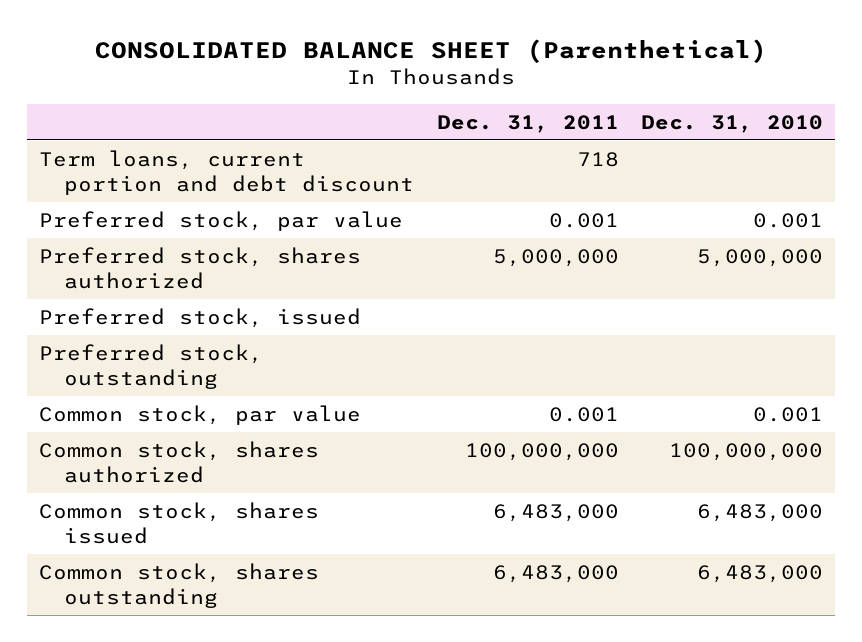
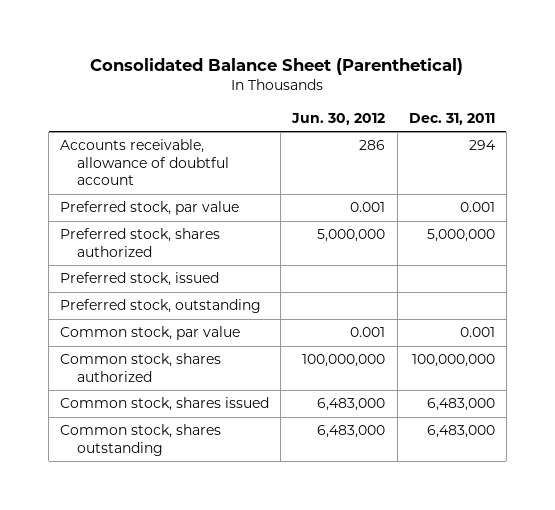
[94,38,767,63] CONSOLIDATED BALANCE SHEET (Parenthetical) -> [90,57,464,75] Consolidated Balance Sheet (Parenthetical)
[641,114,824,133] Dec. 31, 2010 -> none
none -> [291,112,386,125] Jun. 30, 2012
[38,149,414,195] Term loans, current portion and debt discount -> none
none -> [60,139,230,186] Accounts receivable, allowance of doubtful account

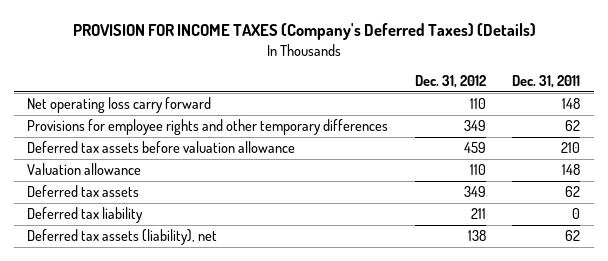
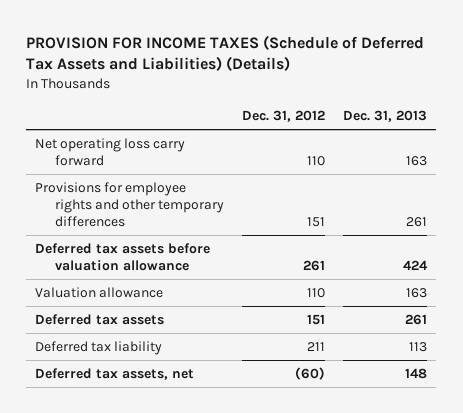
[72,23,536,41] PROVISION FOR INCOME TAXES (Company's Deferred Taxes) (Details) -> [26,34,425,72] PROVISION FOR INCOME TAXES (Schedule of Deferred Tax Assets and Liabilities) (Details)
[512,75,581,89] Dec. 31, 2011 -> none
none -> [343,109,428,122] Dec. 31, 2013
[463,120,486,132] 349 -> [307,216,326,227] 151
[463,142,486,154] 459 -> [303,259,326,271] 261
[463,186,486,198] 349 -> [307,313,326,325] 151
[27,229,218,246] Deferred tax assets (liability), net -> [35,367,195,380] Deferred tax assets, net
[467,230,486,242] 138 -> [295,366,326,380] (60)

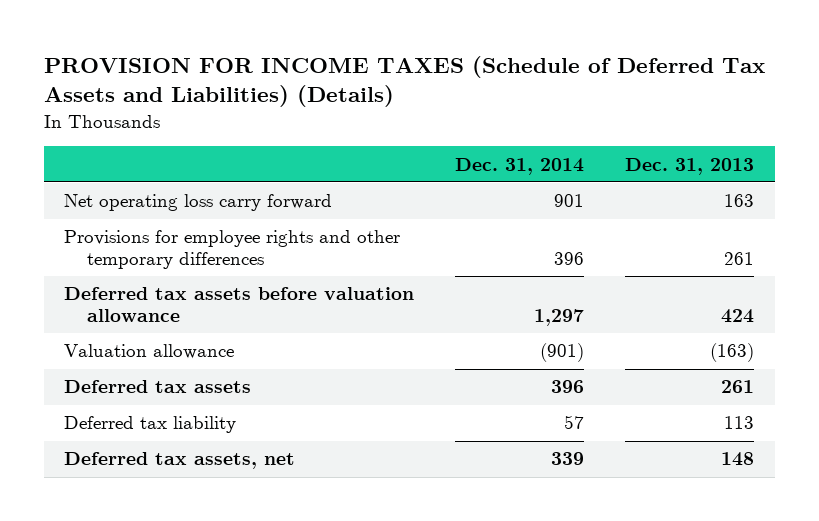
[242,109,326,122] Dec. 31, 2012 -> none
none -> [455,157,585,175] Dec. 31, 2014
[406,287,428,298] 163 -> [710,343,755,363] (163)

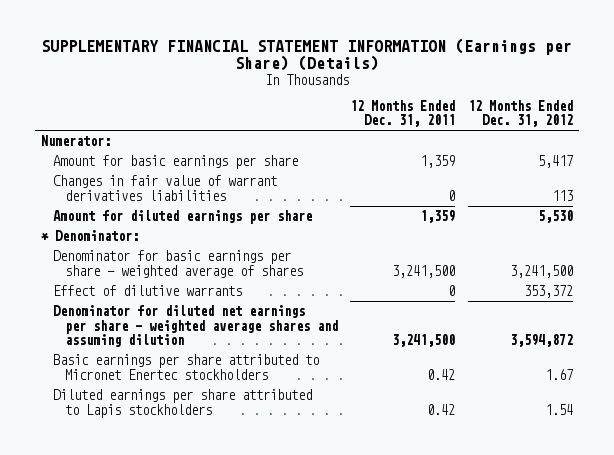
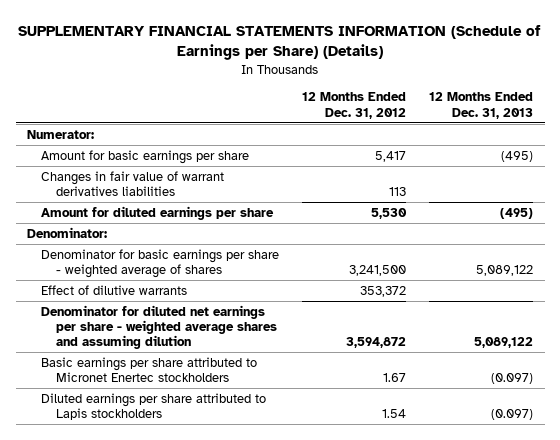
[40,38,572,72] SUPPLEMENTARY FINANCIAL STATEMENT INFORMATION (Earnings per Share) (Details) -> [18,24,542,61] SUPPLEMENTARY FINANCIAL STATEMENTS INFORMATION (Schedule of Earnings per Share) (Details)
[350,99,456,128] 12 Months Ended Dec. 31, 2011 -> none
none -> [429,92,534,119] 12 Months Ended Dec. 31, 2013
[41,230,140,242] * Denominator: -> [27,226,108,238] Denominator:

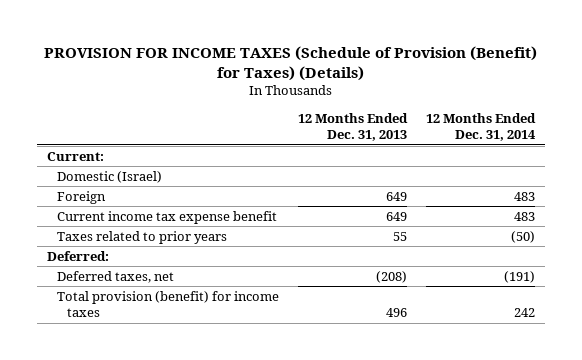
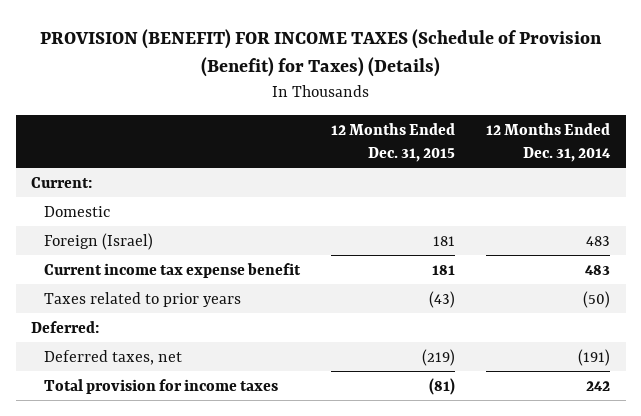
[44,45,538,81] PROVISION FOR INCOME TAXES (Schedule of Provision (Benefit) for Taxes) (Details) -> [39,28,602,78] PROVISION (BENEFIT) FOR INCOME TAXES (Schedule of Provision (Benefit) for Taxes) (Details)
[298,112,409,142] 12 Months Ended Dec. 31, 2013 -> none
none -> [331,122,456,163] 12 Months Ended Dec. 31, 2015
[57,170,163,183] Domestic (Israel) -> [44,205,111,217] Domestic
[57,190,107,204] Foreign -> [44,232,154,250] Foreign (Israel)
[57,290,280,318] Total provision (benefit) for income taxes -> [44,378,279,394] Total provision for income taxes

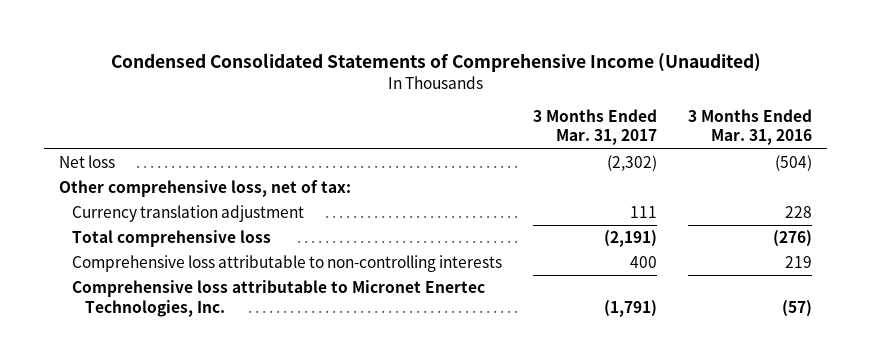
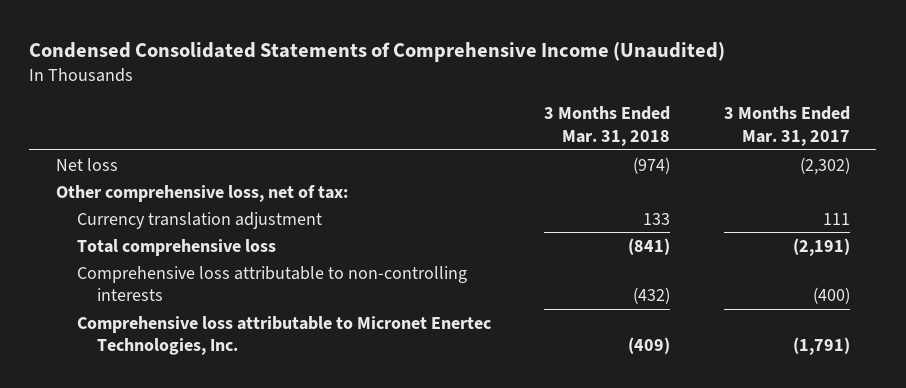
[687,109,812,146] 3 Months Ended Mar. 31, 2016 -> none
none -> [544,106,671,146] 3 Months Ended Mar. 31, 2018
[630,256,658,269] 400 -> [812,287,850,305] (400)

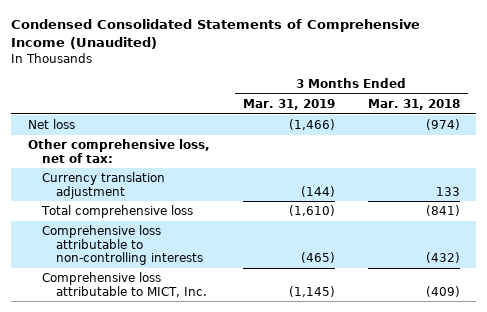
[723,106,850,146] 3 Months Ended Mar. 31, 2017 -> none
none -> [242,98,335,110] Mar. 31, 2019
[76,315,491,356] Comprehensive loss attributable to Micronet Enertec Technologies, Inc. -> [41,272,208,297] Comprehensive loss attributable to MICT, Inc.

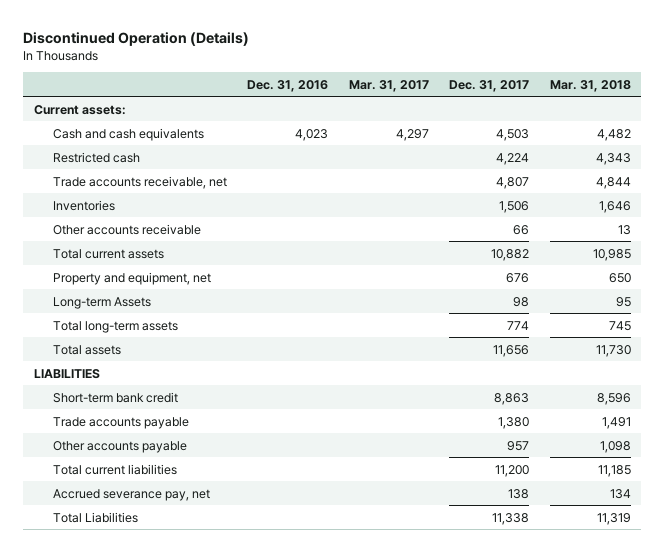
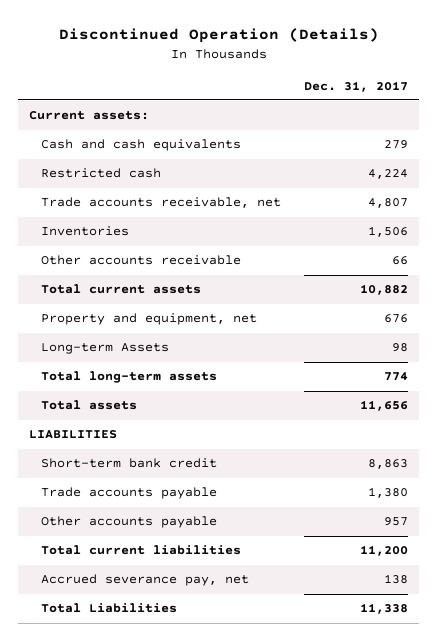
[247,79,329,92] Dec. 31, 2016 -> none
[348,79,429,92] Mar. 31, 2017 -> none
[549,79,631,92] Mar. 31, 2018 -> none
[496,128,530,141] 4,503 -> [383,140,408,150] 279

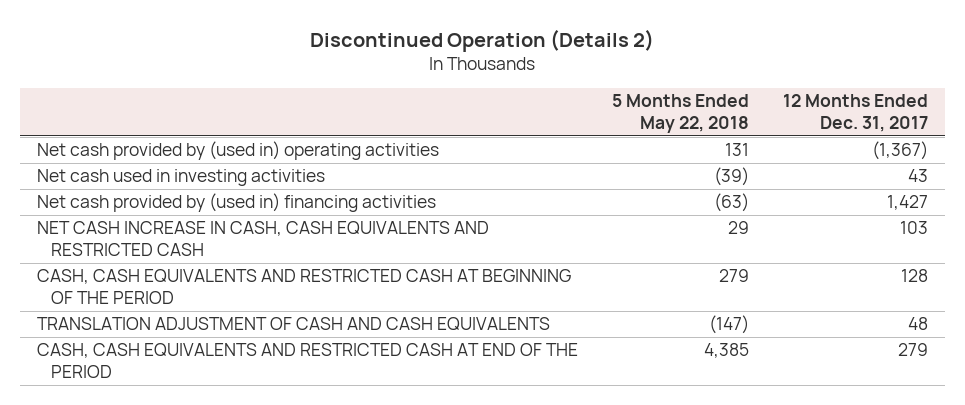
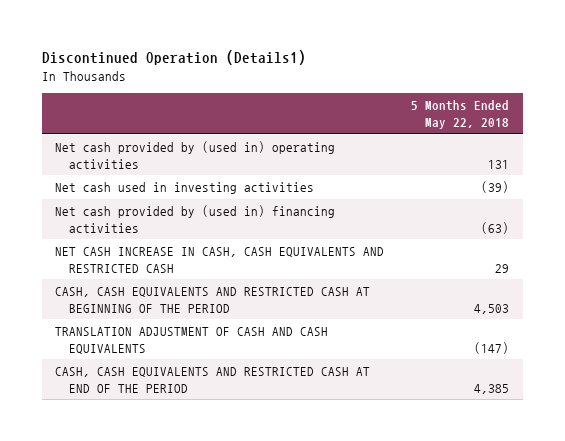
[310,28,655,52] Discontinued Operation (Details 2) -> [41,50,306,66] Discontinued Operation (Details1)
[782,93,928,132] 12 Months Ended Dec. 31, 2017 -> none
[718,269,749,283] 279 -> [474,303,510,314] 4,503

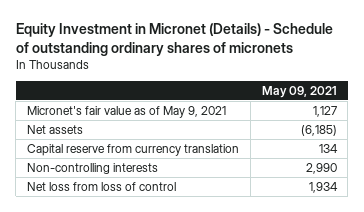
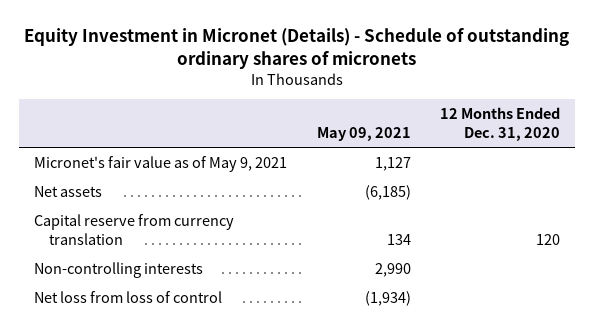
none -> [440,107,561,141] 12 Months Ended Dec. 31, 2020
[308,181,338,193] 1,934 -> [364,290,411,306] (1,934)

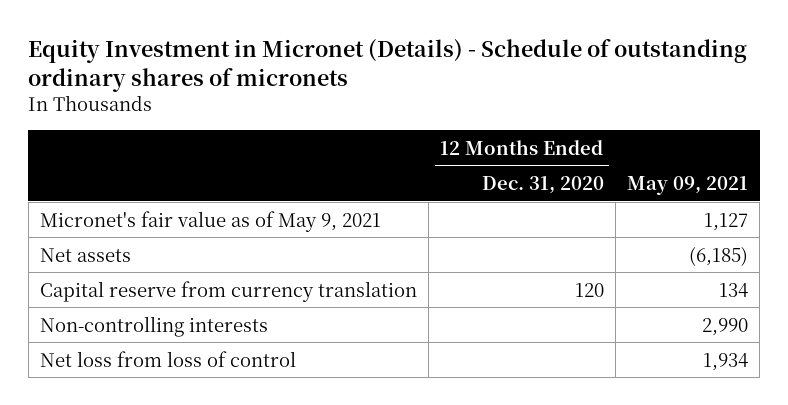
[364,290,411,306] (1,934) -> [703,352,749,371] 1,934

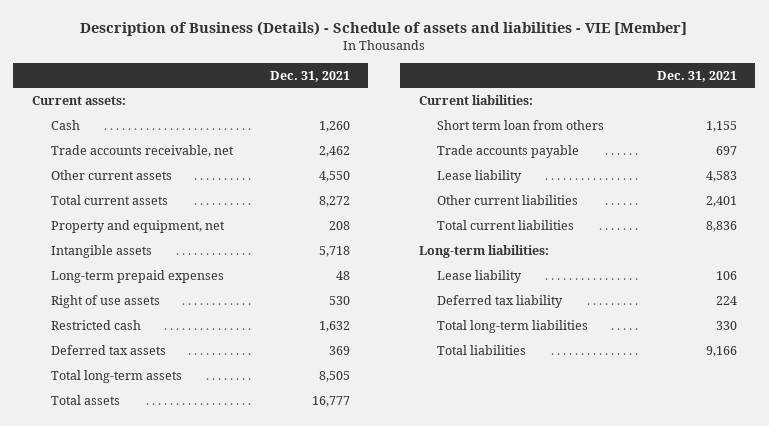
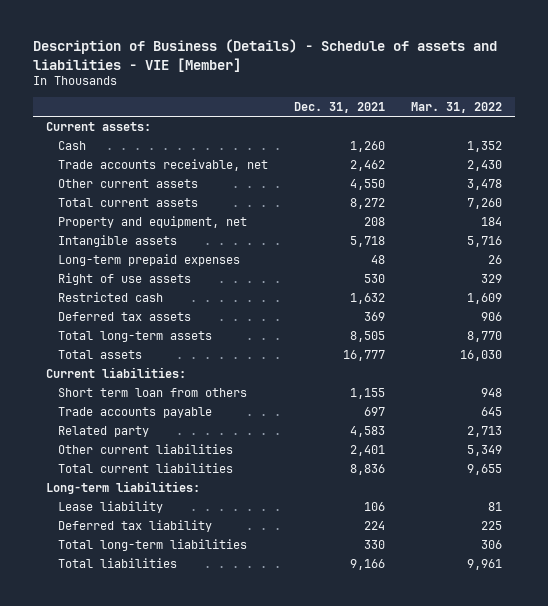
none -> [411,101,503,113] Mar. 31, 2022
[437,169,523,183] Lease liability -> [58,425,150,437] Related party

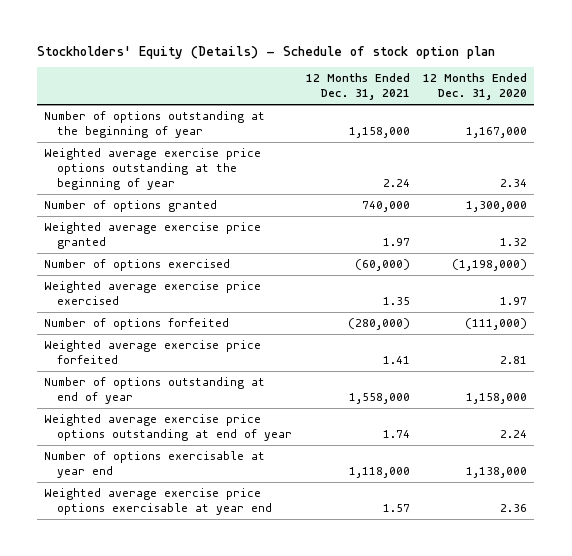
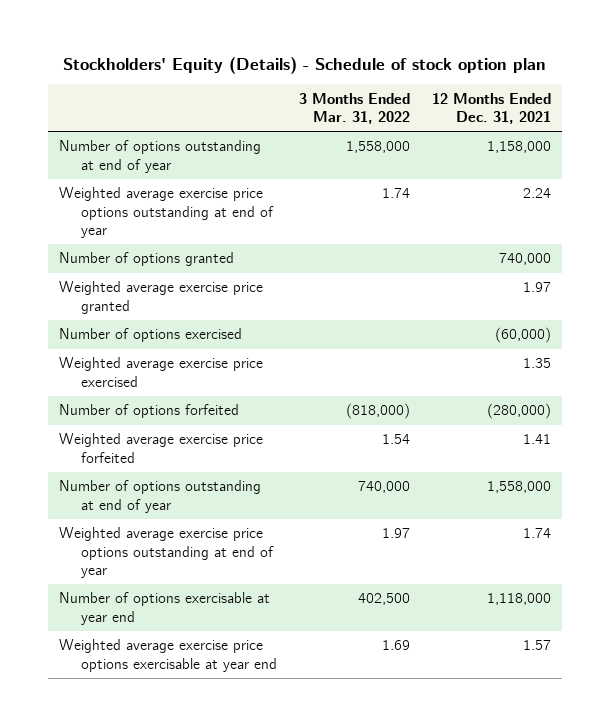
[423,73,528,101] 12 Months Ended Dec. 31, 2020 -> none
none -> [298,92,410,124] 3 Months Ended Mar. 31, 2022
[44,111,266,139] Number of options outstanding at the beginning of year -> [58,140,261,173] Number of options outstanding at end of year
[44,148,262,191] Weighted average exercise price options outstanding at the beginning of year -> [58,187,274,238] Weighted average exercise price options outstanding at end of year

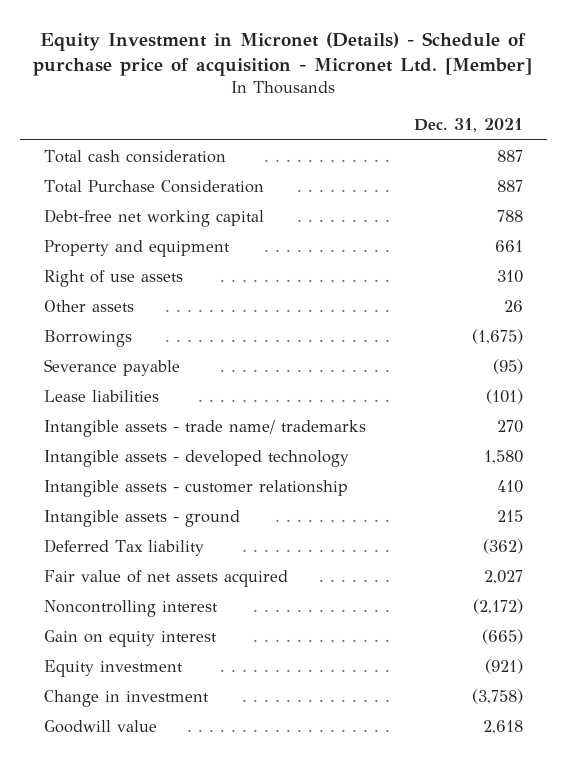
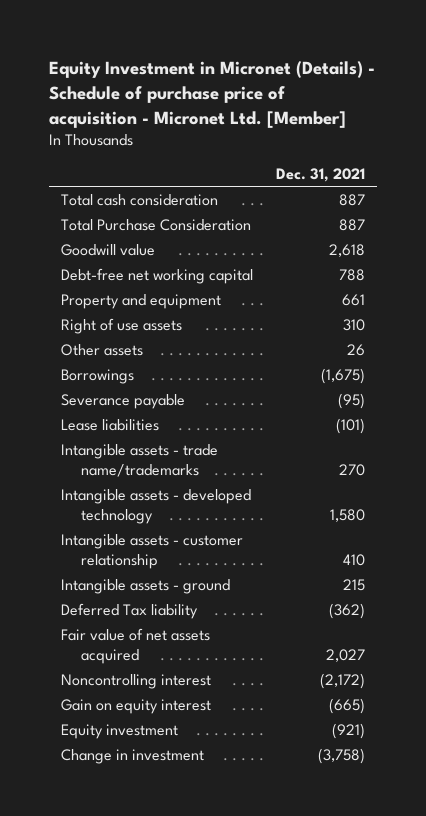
[44,719,158,733] Goodwill value -> [60,243,155,256] Goodwill value
[44,419,367,437] Intangible assets - trade name/ trademarks -> [60,443,218,477] Intangible assets - trade name/trademarks

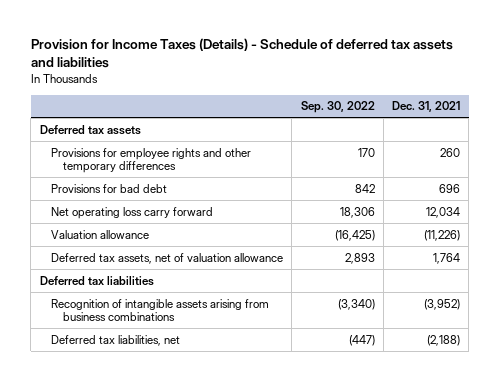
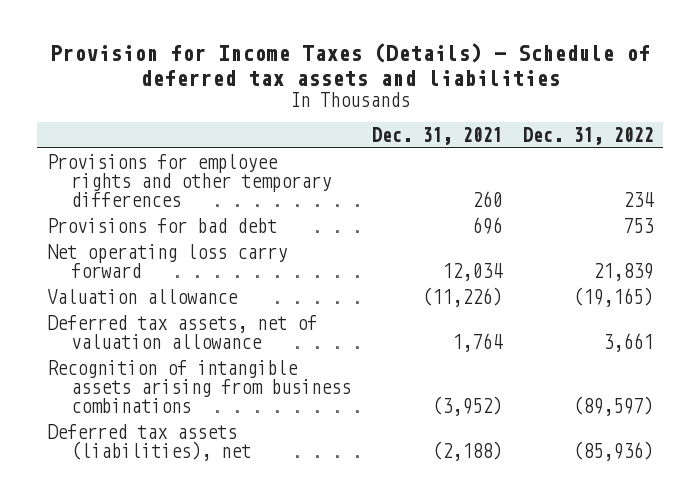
[300,101,375,114] Sep. 30, 2022 -> none
none -> [522,127,653,146] Dec. 31, 2022
[39,124,141,135] Deferred tax assets -> none
[39,275,154,286] Deferred tax liabilities -> none
[51,334,181,346] Deferred tax liabilities, net -> [47,424,252,462] Deferred tax assets (liabilities), net

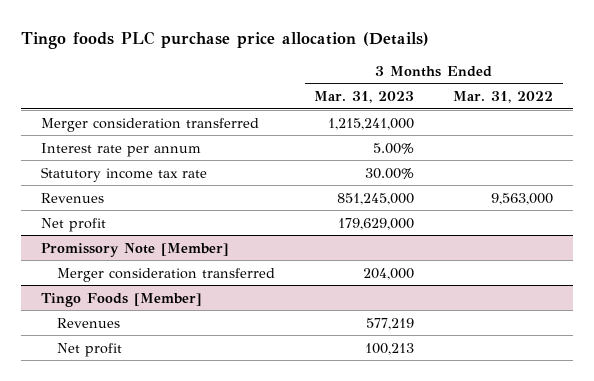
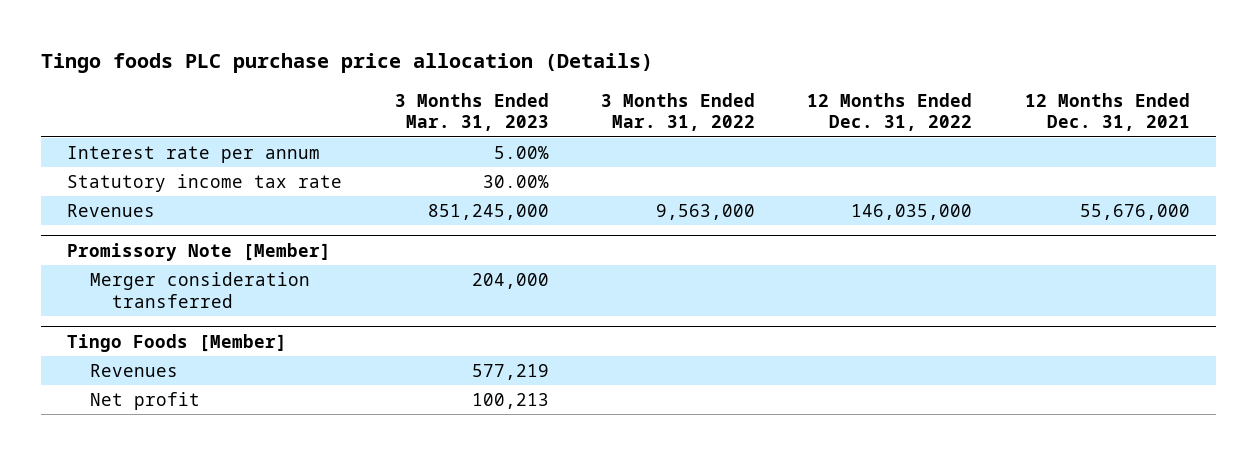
none -> [807,92,973,132] 12 Months Ended Dec. 31, 2022
none -> [1024,92,1190,132] 12 Months Ended Dec. 31, 2021
[40,117,259,132] Merger consideration transferred -> none
[40,217,106,232] Net profit -> none

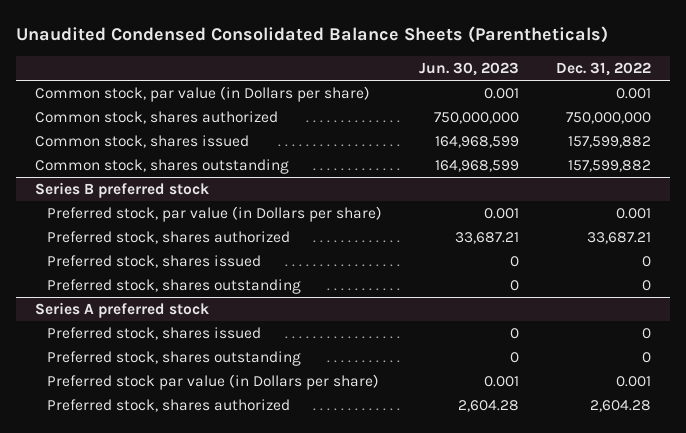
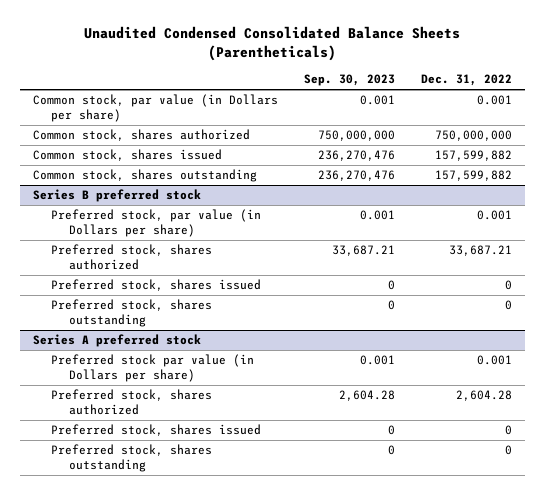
[418,62,519,77] Jun. 30, 2023 -> none
none -> [303,74,395,87] Sep. 30, 2023
[46,327,261,341] Preferred stock, shares issued -> [50,424,261,437] Preferred stock, shares issued
[46,351,301,367] Preferred stock, shares outstanding -> [50,444,212,472] Preferred stock, shares outstanding

